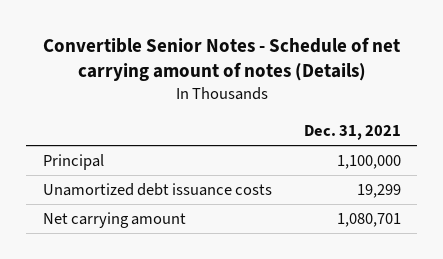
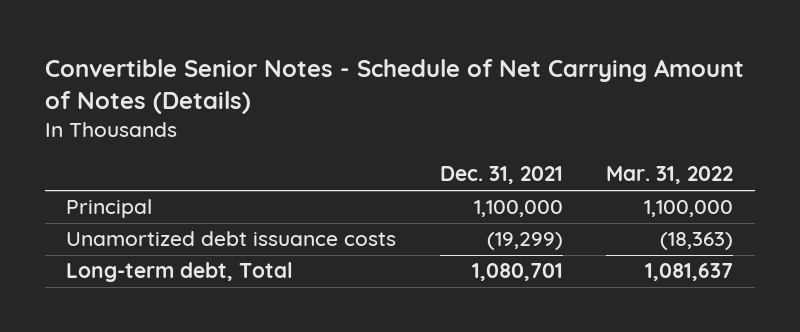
[42,36,400,82] Convertible Senior Notes - Schedule of net carrying amount of notes (Details) -> [44,58,744,115] Convertible Senior Notes - Schedule of Net Carrying Amount of Notes (Details)
none -> [606,166,734,185] Mar. 31, 2022
[356,183,401,198] 19,299 -> [486,232,563,251] (19,299)
[42,211,186,228] Net carrying amount -> [66,262,294,283] Long-term debt, Total

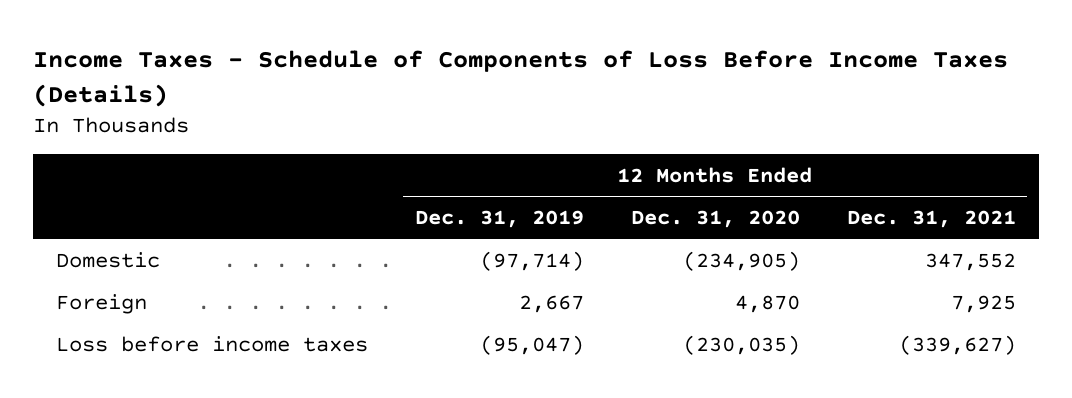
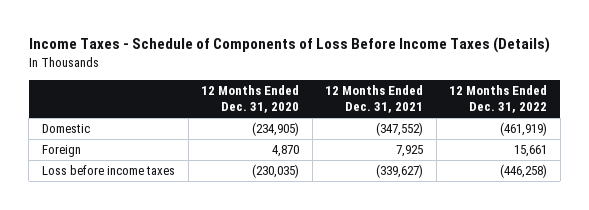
[414,210,584,229] Dec. 31, 2019 -> none
none -> [449,84,548,114] 12 Months Ended Dec. 31, 2022
[924,252,1016,271] 347,552 -> [376,122,424,137] (347,552)

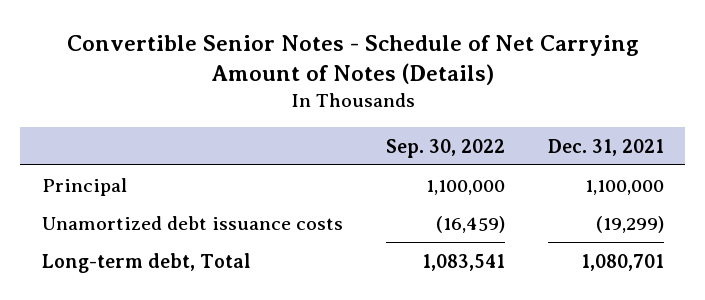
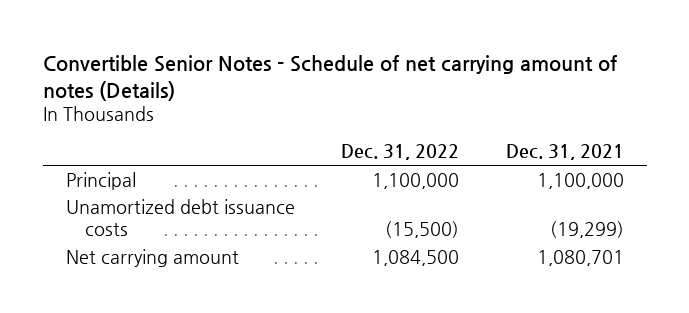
[66,34,639,85] Convertible Senior Notes - Schedule of Net Carrying Amount of Notes (Details) -> [42,54,617,101] Convertible Senior Notes - Schedule of net carrying amount of notes (Details)
[385,138,505,158] Sep. 30, 2022 -> none
none -> [341,144,460,161] Dec. 31, 2022
[41,252,251,273] Long-term debt, Total -> [65,248,239,267] Net carrying amount

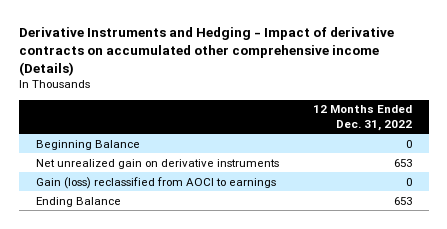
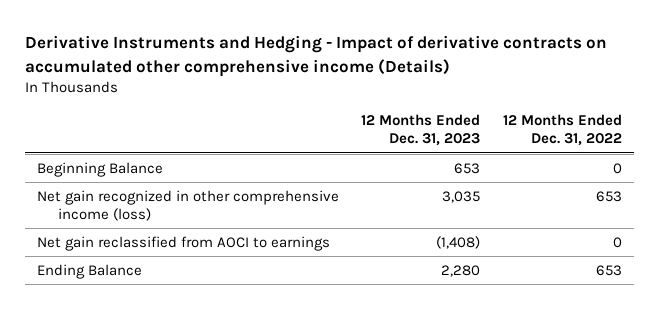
none -> [361,114,481,147] 12 Months Ended Dec. 31, 2023
[35,158,279,169] Net unrealized gain on derivative instruments -> [36,189,339,221] Net gain recognized in other comprehensive income (loss)
[35,176,276,189] Gain (loss) reclassified from AOCI to earnings -> [36,235,330,251] Net gain reclassified from AOCI to earnings

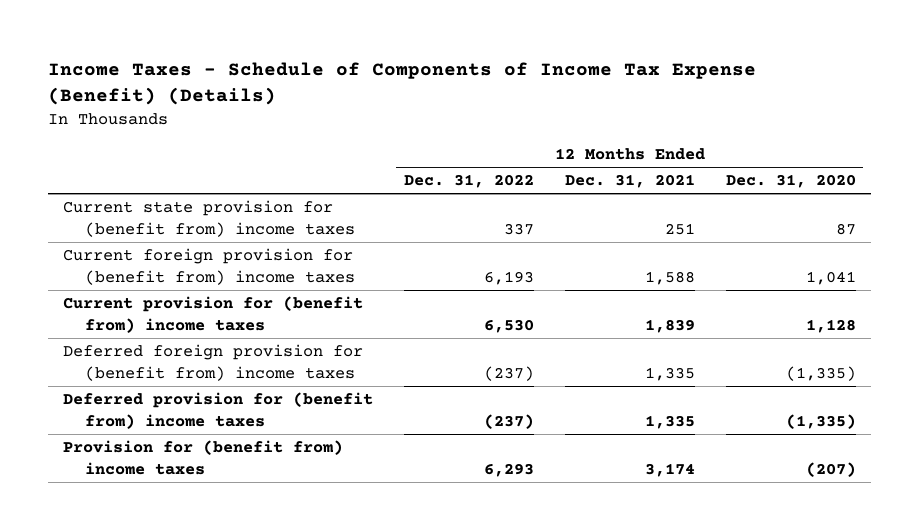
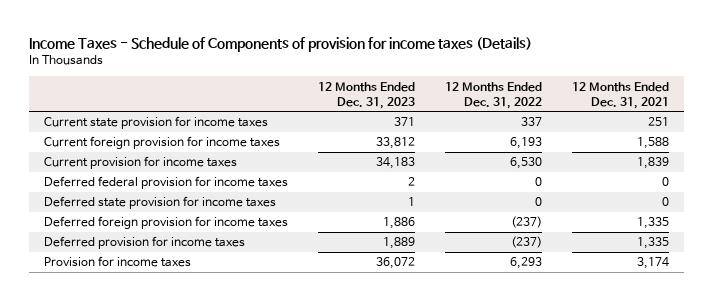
[48,61,757,106] Income Taxes - Schedule of Components of Income Tax Expense (Benefit) (Details) -> [28,36,532,52] Income Taxes - Schedule of Components of provision for income taxes (Details)
[725,174,856,189] Dec. 31, 2020 -> none
none -> [317,81,415,109] 12 Months Ended Dec. 31, 2023
[63,199,356,237] Current state provision for (benefit from) income taxes -> [43,116,268,130] Current state provision for income taxes
[63,247,356,285] Current foreign provision for (benefit from) income taxes -> [43,136,280,150] Current foreign provision for income taxes
[63,295,364,333] Current provision for (benefit from) income taxes -> [43,156,237,170] Current provision for income taxes
none -> [43,176,288,190] Deferred federal provision for income taxes
none -> [43,196,276,210] Deferred state provision for income taxes
[63,343,364,381] Deferred foreign provision for (benefit from) income taxes -> [43,216,288,230] Deferred foreign provision for income taxes
[63,391,374,429] Deferred provision for (benefit from) income taxes -> [43,236,245,250] Deferred provision for income taxes
[63,439,344,475] Provision for (benefit from) income taxes -> [43,256,191,268] Provision for income taxes

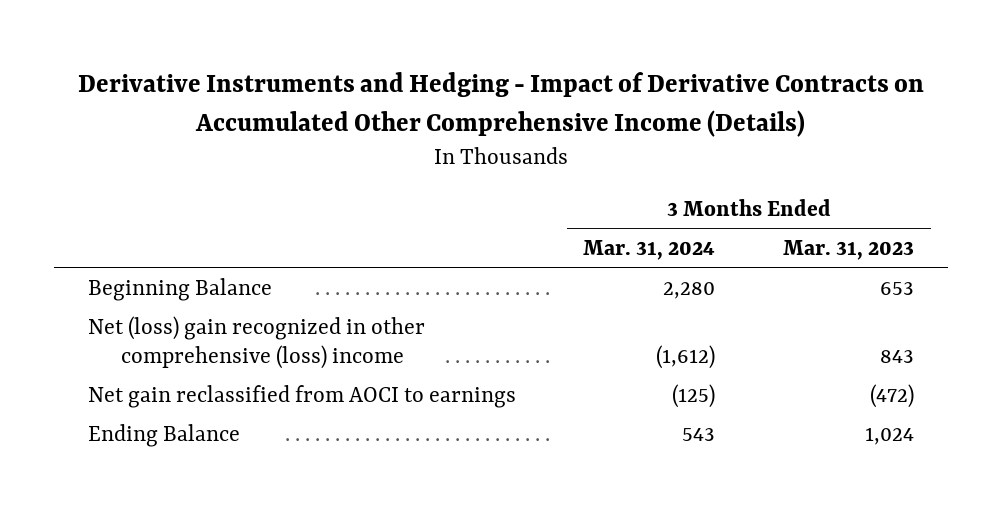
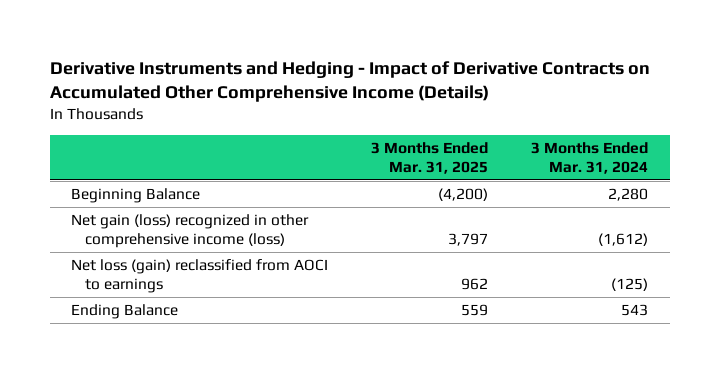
[783,239,915,260] Mar. 31, 2023 -> none
none -> [371,141,489,175] 3 Months Ended Mar. 31, 2025
[87,315,425,369] Net (loss) gain recognized in other comprehensive (loss) income -> [71,214,310,249] Net gain (loss) recognized in other comprehensive income (loss)
[87,384,516,408] Net gain reclassified from AOCI to earnings -> [71,259,329,294] Net loss (gain) reclassified from AOCI to earnings

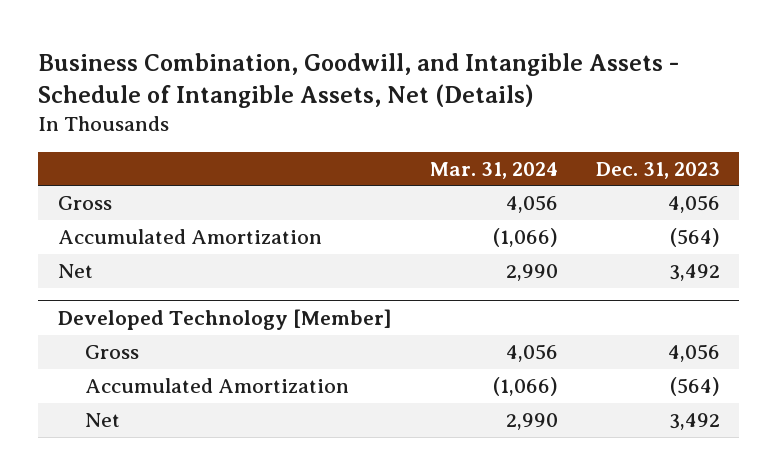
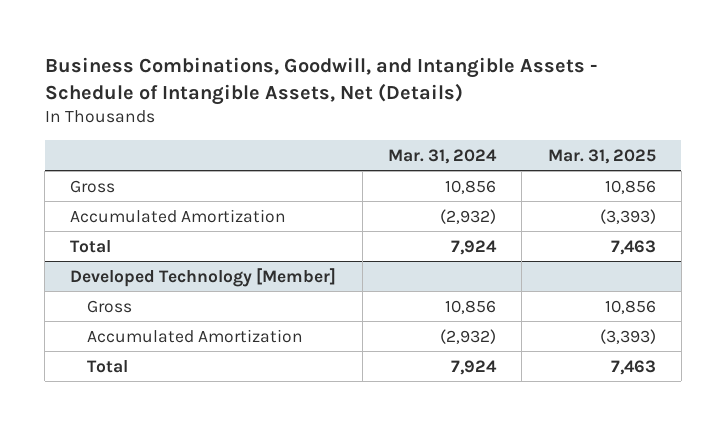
[38,52,680,108] Business Combination, Goodwill, and Intangible Assets - Schedule of Intangible Assets, Net (Details) -> [44,56,597,105] Business Combinations, Goodwill, and Intangible Assets - Schedule of Intangible Assets, Net (Details)
[596,161,721,179] Dec. 31, 2023 -> none
none -> [547,148,656,164] Mar. 31, 2025
[57,264,93,279] Net -> none
[505,195,558,214] 4,056 -> [445,179,497,194] 10,856
[492,228,558,248] (1,066) -> [440,208,497,224] (2,932)
none -> [70,239,112,253] Total
[84,413,120,428] Net -> none
[505,344,558,363] 4,056 -> [445,299,497,314] 10,856
[492,377,558,397] (1,066) -> [440,328,497,344] (2,932)
none -> [87,359,129,373] Total

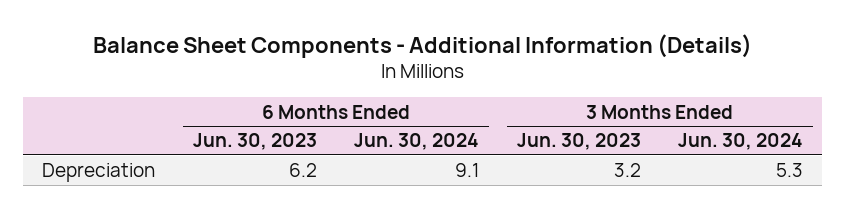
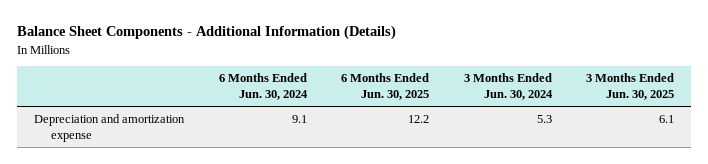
[192,133,317,151] Jun. 30, 2023 -> none
[516,133,641,151] Jun. 30, 2023 -> none
none -> [341,73,430,101] 6 Months Ended Jun. 30, 2025
none -> [586,73,675,101] 3 Months Ended Jun. 30, 2025
[42,163,156,183] Depreciation -> [34,114,186,143] Depreciation and amortization expense

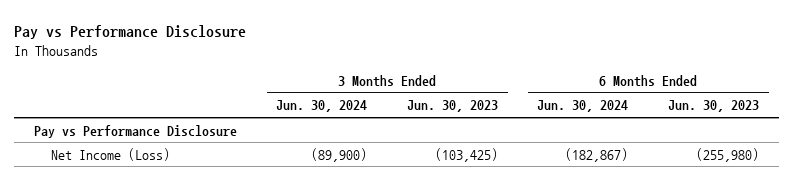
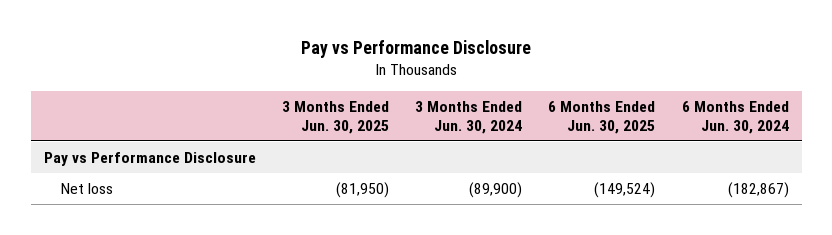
[406,100,498,113] Jun. 30, 2023 -> none
[667,100,759,113] Jun. 30, 2023 -> none
none -> [281,100,389,134] 3 Months Ended Jun. 30, 2025
none -> [548,100,656,134] 6 Months Ended Jun. 30, 2025
[51,147,171,161] Net Income (Loss) -> [61,183,114,195] Net loss

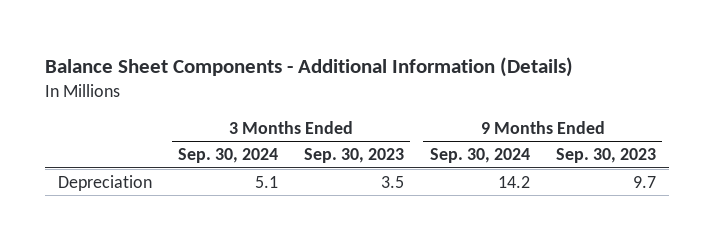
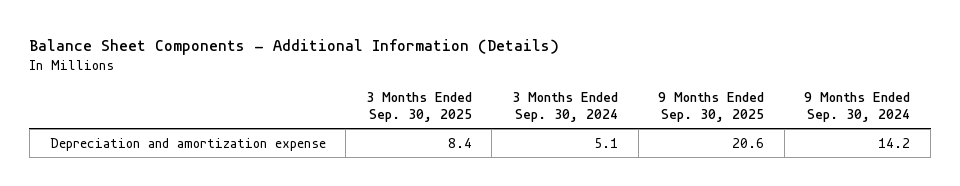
[303,148,404,164] Sep. 30, 2023 -> none
[555,148,656,164] Sep. 30, 2023 -> none
none -> [365,92,472,123] 3 Months Ended Sep. 30, 2025
none -> [658,92,765,123] 9 Months Ended Sep. 30, 2025
[58,175,153,192] Depreciation -> [49,137,326,151] Depreciation and amortization expense

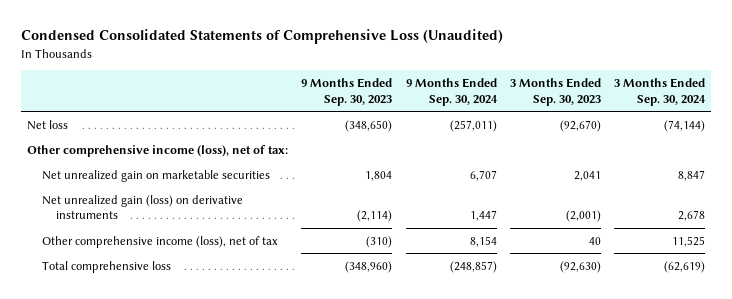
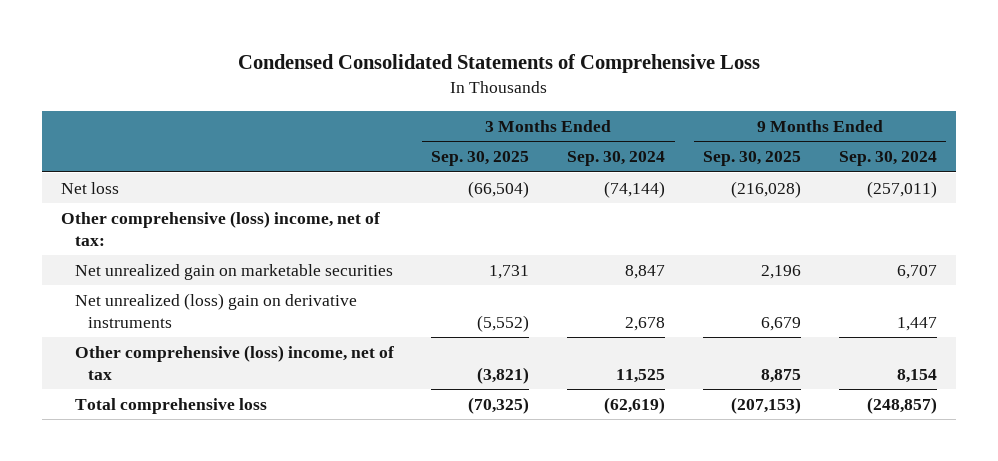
[20,29,503,45] Condensed Consolidated Statements of Comprehensive Loss (Unaudited) -> [237,54,760,74] Condensed Consolidated Statements of Comprehensive Loss
[301,78,393,106] 9 Months Ended Sep. 30, 2023 -> none
[509,78,601,106] 3 Months Ended Sep. 30, 2023 -> none
none -> [431,151,530,167] Sep. 30, 2025
none -> [702,151,801,167] Sep. 30, 2025
[27,144,289,157] Other comprehensive income (loss), net of tax: -> [60,210,380,246] Other comprehensive (loss) income, net of tax:
[41,194,243,220] Net unrealized gain (loss) on derivative instruments -> [74,292,357,328] Net unrealized (loss) gain on derivative instruments
[41,235,278,248] Other comprehensive income (loss), net of tax -> [74,344,394,380] Other comprehensive (loss) income, net of tax

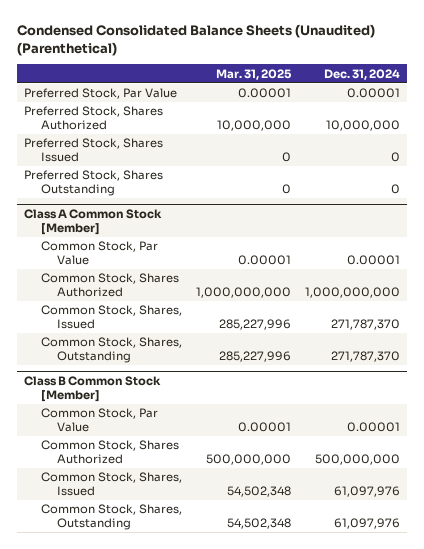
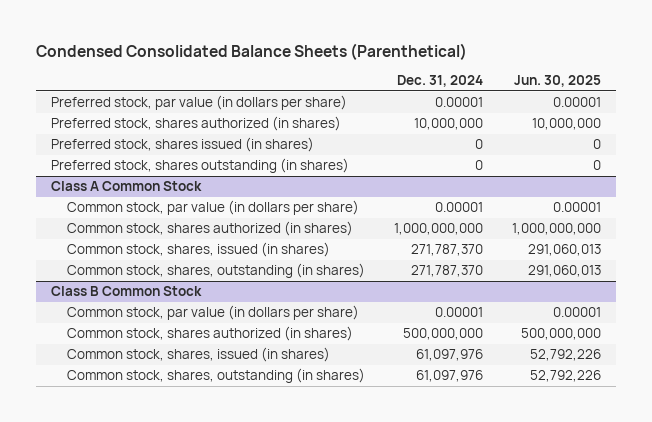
[17,24,376,56] Condensed Consolidated Balance Sheets (Unaudited) (Parenthetical) -> [36,42,468,60] Condensed Consolidated Balance Sheets (Parenthetical)
[215,68,292,80] Mar. 31, 2025 -> none
none -> [514,75,602,88] Jun. 30, 2025
[24,88,178,100] Preferred Stock, Par Value -> [50,95,347,111] Preferred stock, par value (in dollars per share)
[24,106,164,131] Preferred Stock, Shares Authorized -> [50,116,341,132] Preferred stock, shares authorized (in shares)
[24,138,164,163] Preferred Stock, Shares Issued -> [50,137,314,153] Preferred stock, shares issued (in shares)
[24,170,164,197] Preferred Stock, Shares Outstanding -> [50,158,349,174] Preferred stock, shares outstanding (in shares)
[24,209,163,236] Class A Common Stock [Member] -> [50,181,202,192] Class A Common Stock
[40,241,158,266] Common Stock, Par Value -> [66,200,359,216] Common stock, par value (in dollars per share)
[40,273,179,298] Common Stock, Shares Authorized -> [66,221,353,237] Common stock, shares authorized (in shares)
[40,305,182,330] Common Stock, Shares, Issued -> [66,242,330,258] Common stock, shares, issued (in shares)
[40,337,182,364] Common Stock, Shares, Outstanding -> [66,263,365,279] Common stock, shares, outstanding (in shares)
[24,376,162,403] Class B Common Stock [Member] -> [50,286,202,297] Class B Common Stock
[40,408,158,433] Common Stock, Par Value -> [66,305,359,321] Common stock, par value (in dollars per share)
[40,440,179,465] Common Stock, Shares Authorized -> [66,326,353,342] Common stock, shares authorized (in shares)
[40,472,182,497] Common Stock, Shares, Issued -> [66,347,330,363] Common stock, shares, issued (in shares)
[40,504,182,531] Common Stock, Shares, Outstanding -> [66,368,365,384] Common stock, shares, outstanding (in shares)

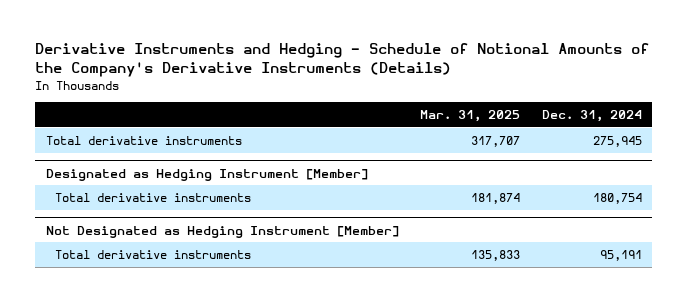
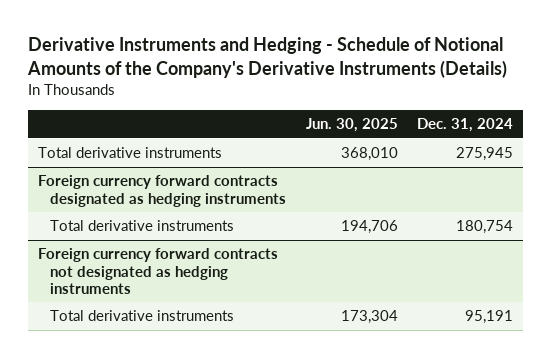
[420,109,521,122] Mar. 31, 2025 -> none
none -> [305,118,398,133] Jun. 30, 2025
[46,168,369,181] Designated as Hedging Instrument [Member] -> [37,175,287,207] Foreign currency forward contracts designated as hedging instruments
[46,225,400,238] Not Designated as Hedging Instrument [Member] -> [37,248,278,294] Foreign currency forward contracts not designated as hedging instruments

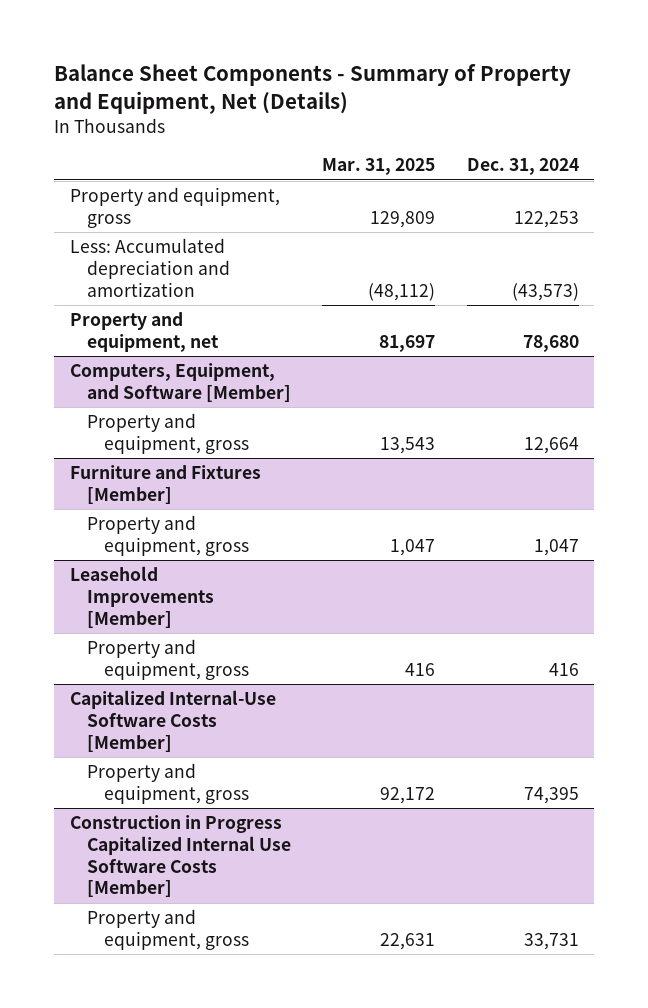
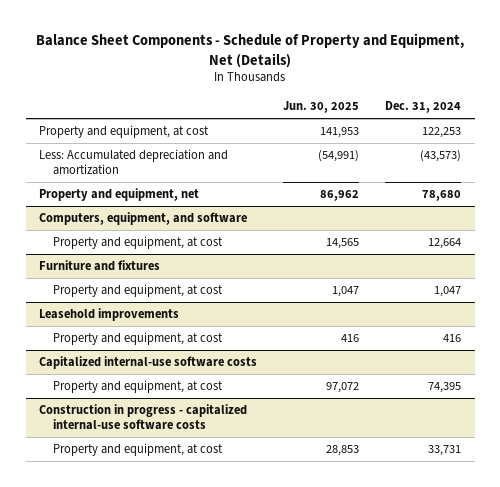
[54,64,572,114] Balance Sheet Components - Summary of Property and Equipment, Net (Details) -> [36,33,465,68] Balance Sheet Components - Schedule of Property and Equipment, Net (Details)
[322,158,436,176] Mar. 31, 2025 -> none
none -> [283,101,360,114] Jun. 30, 2025
[69,187,280,228] Property and equipment, gross -> [39,125,210,139] Property and equipment, at cost
[69,363,291,402] Computers, Equipment, and Software [Member] -> [39,212,248,226] Computers, equipment, and software
[86,413,250,454] Property and equipment, gross -> [52,236,223,250] Property and equipment, at cost
[69,465,261,504] Furniture and Fixtures [Member] -> [39,260,161,272] Furniture and fixtures
[86,515,250,556] Property and equipment, gross -> [52,284,223,298] Property and equipment, at cost
[69,566,214,628] Leasehold Improvements [Member] -> [39,308,180,322] Leasehold improvements
[86,639,250,680] Property and equipment, gross -> [52,332,223,346] Property and equipment, at cost
[69,690,276,752] Capitalized Internal-Use Software Costs [Member] -> [39,356,258,370] Capitalized internal-use software costs
[86,763,250,804] Property and equipment, gross -> [52,380,223,394] Property and equipment, at cost
[69,815,291,898] Construction in Progress Capitalized Internal Use Software Costs [Member] -> [39,404,248,430] Construction in progress - capitalized internal-use software costs
[86,909,250,950] Property and equipment, gross -> [52,443,223,457] Property and equipment, at cost

